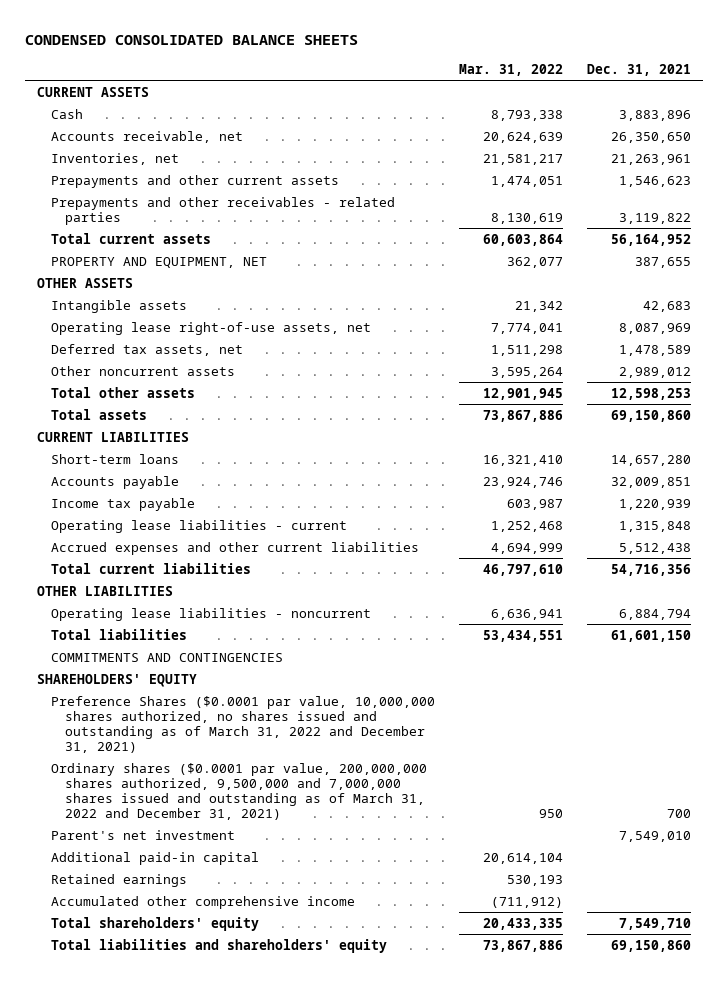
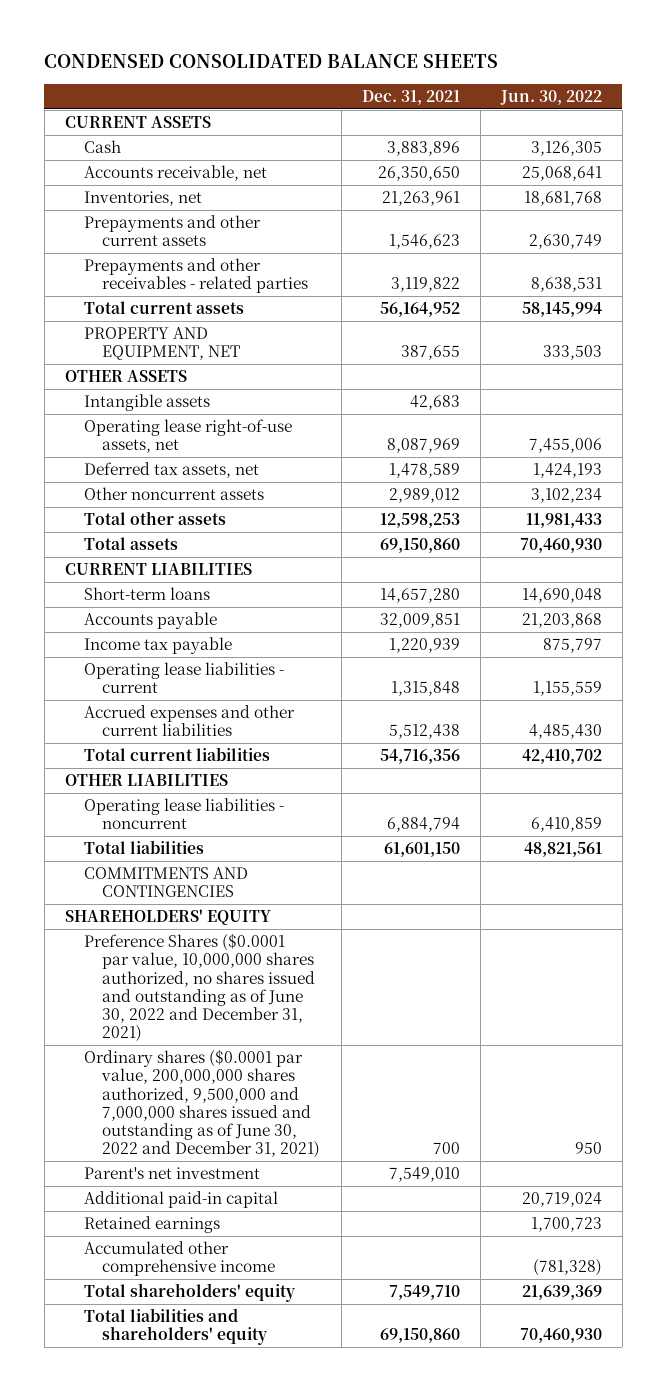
[458,64,563,77] Mar. 31, 2022 -> none
none -> [499,89,602,105] Jun. 30, 2022
[51,695,436,754] Preference Shares ($0.0001 par value, 10,000,000 shares authorized, no shares issued and outstanding as of March 31, 2022 and December 31, 2021) -> [83,933,316,1043] Preference Shares ($0.0001 par value, 10,000,000 shares authorized, no shares issued and outstanding as of June 30, 2022 and December 31, 2021)
[51,762,428,821] Ordinary shares ($0.0001 par value, 200,000,000 shares authorized, 9,500,000 and 7,000,000 shares issued and outstanding as of March 31, 2022 and December 31, 2021) -> [83,1049,321,1159] Ordinary shares ($0.0001 par value, 200,000,000 shares authorized, 9,500,000 and 7,000,000 shares issued and outstanding as of June 30, 2022 and December 31, 2021)

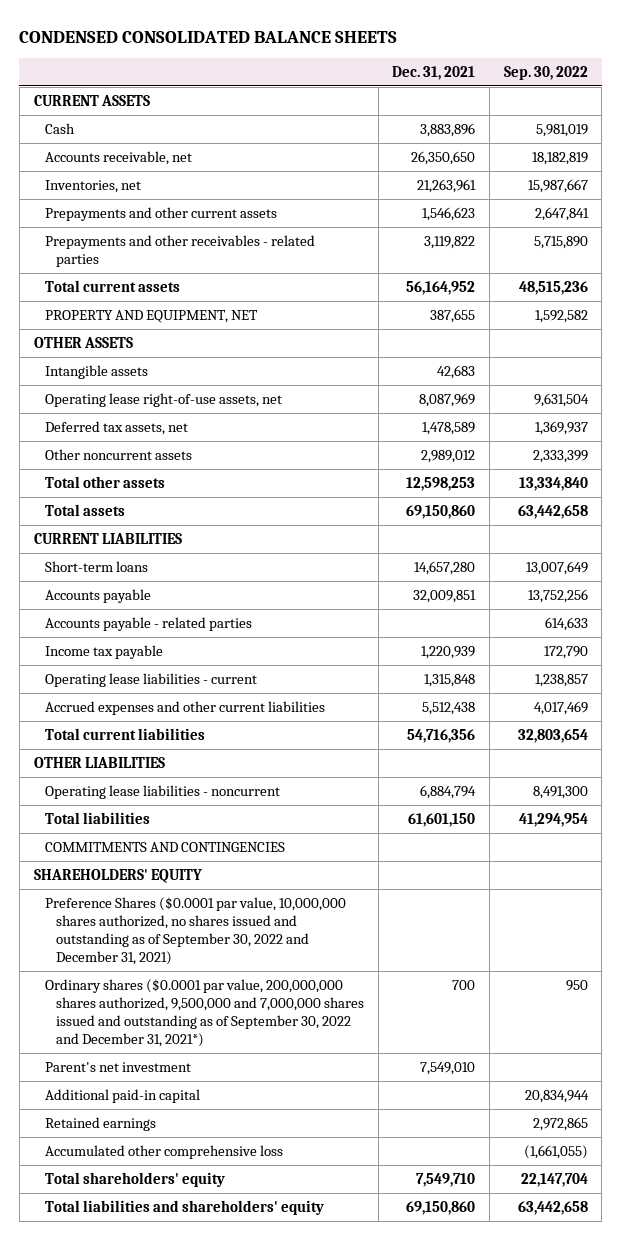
[499,89,602,105] Jun. 30, 2022 -> none
none -> [503,66,588,81] Sep. 30, 2022
none -> [44,617,252,632] Accounts payable - related parties
[83,933,316,1043] Preference Shares ($0.0001 par value, 10,000,000 shares authorized, no shares issued and outstanding as of June 30, 2022 and December 31, 2021) -> [44,897,346,966] Preference Shares ($0.0001 par value, 10,000,000 shares authorized, no shares issued and outstanding as of September 30, 2022 and December 31, 2021)
[83,1049,321,1159] Ordinary shares ($0.0001 par value, 200,000,000 shares authorized, 9,500,000 and 7,000,000 shares issued and outstanding as of June 30, 2022 and December 31, 2021) -> [44,979,365,1048] Ordinary shares ($0.0001 par value, 200,000,000 shares authorized, 9,500,000 and 7,000,000 shares issued and outstanding as of September 30, 2022 and December 31, 2021*)
[83,1241,276,1277] Accumulated other comprehensive income -> [44,1145,283,1160] Accumulated other comprehensive loss

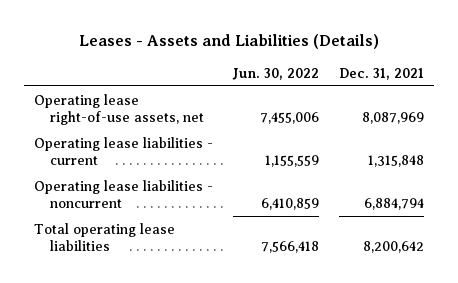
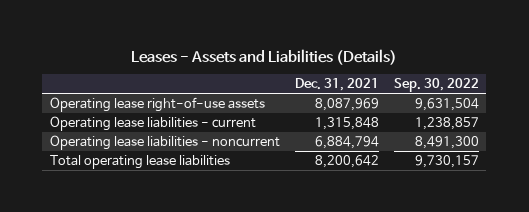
[232,67,320,80] Jun. 30, 2022 -> none
none -> [393,78,479,93] Sep. 30, 2022
[34,93,204,125] Operating lease right-of-use assets, net -> [49,97,265,113] Operating lease right-of-use assets

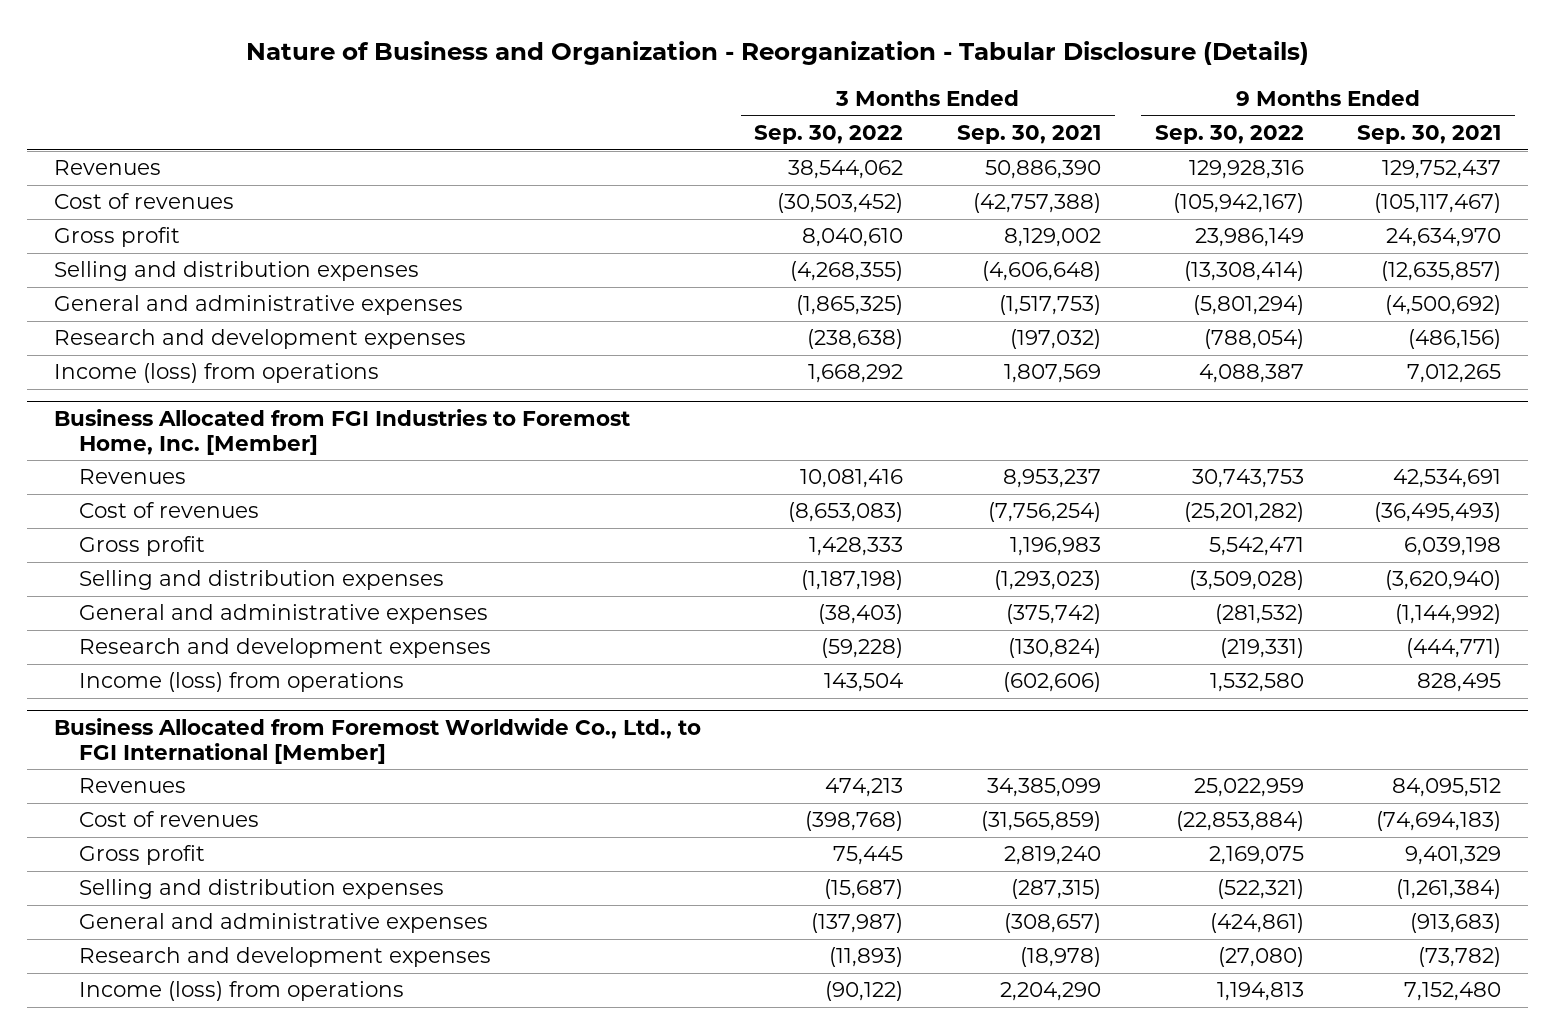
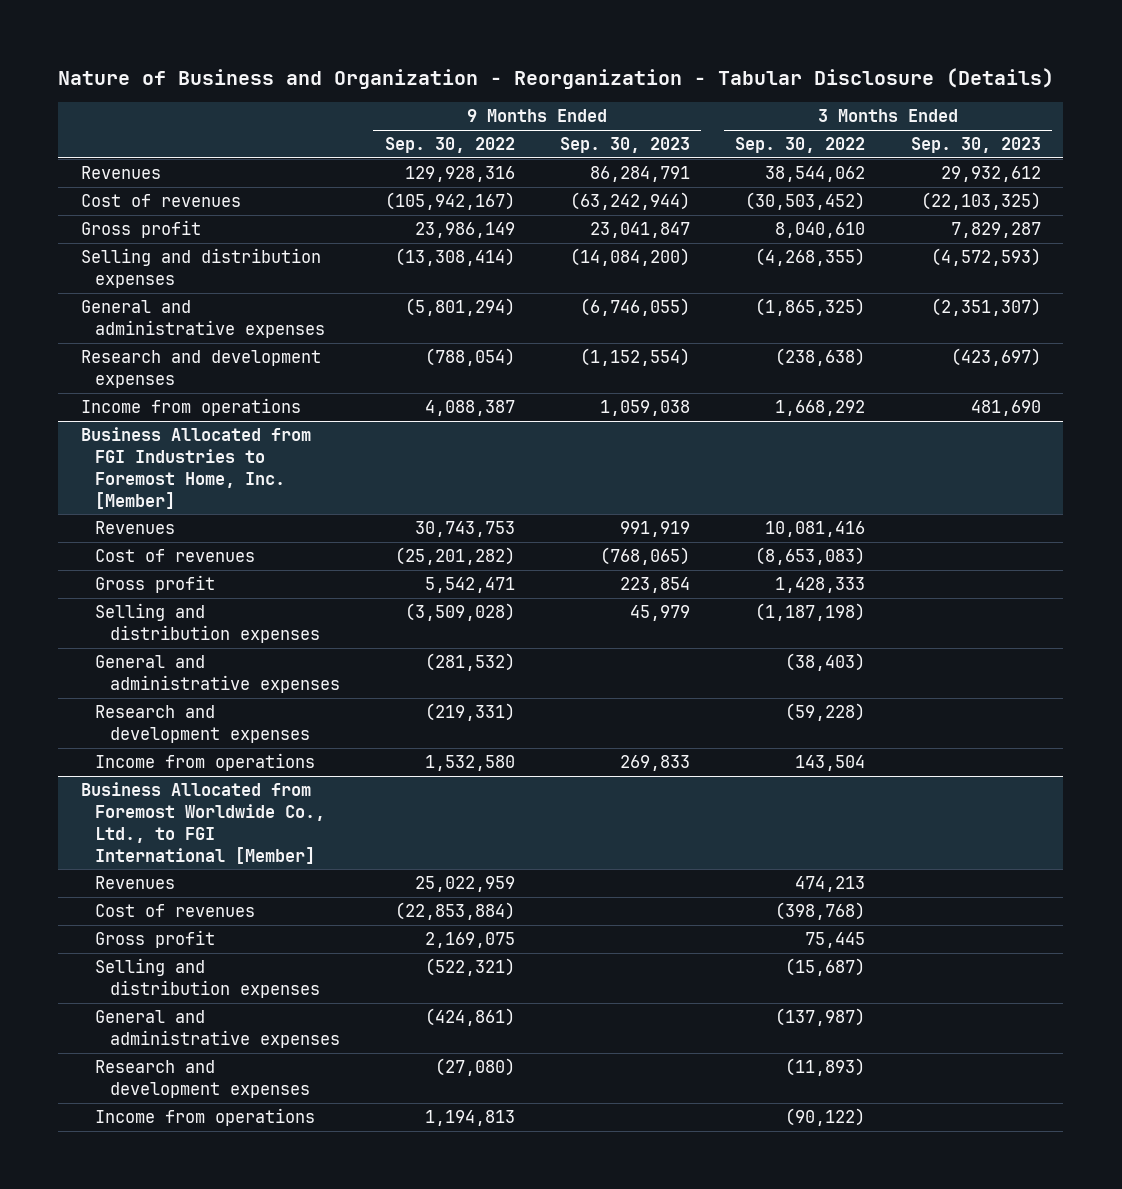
[957,125,1102,145] Sep. 30, 2021 -> none
[1357,125,1502,145] Sep. 30, 2021 -> none
none -> [560,137,691,154] Sep. 30, 2023
none -> [910,137,1041,154] Sep. 30, 2023
[53,363,379,384] Income (loss) from operations -> [80,398,301,417] Income from operations
[78,672,404,693] Income (loss) from operations -> [95,753,316,772] Income from operations
[78,981,404,1002] Income (loss) from operations -> [95,1108,316,1127] Income from operations

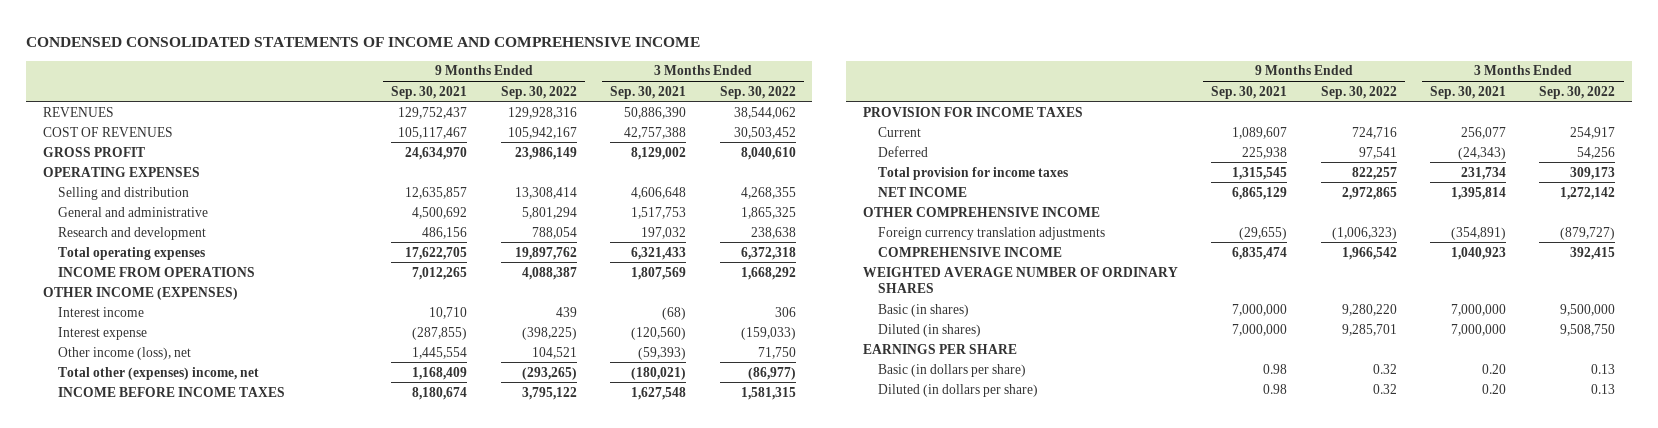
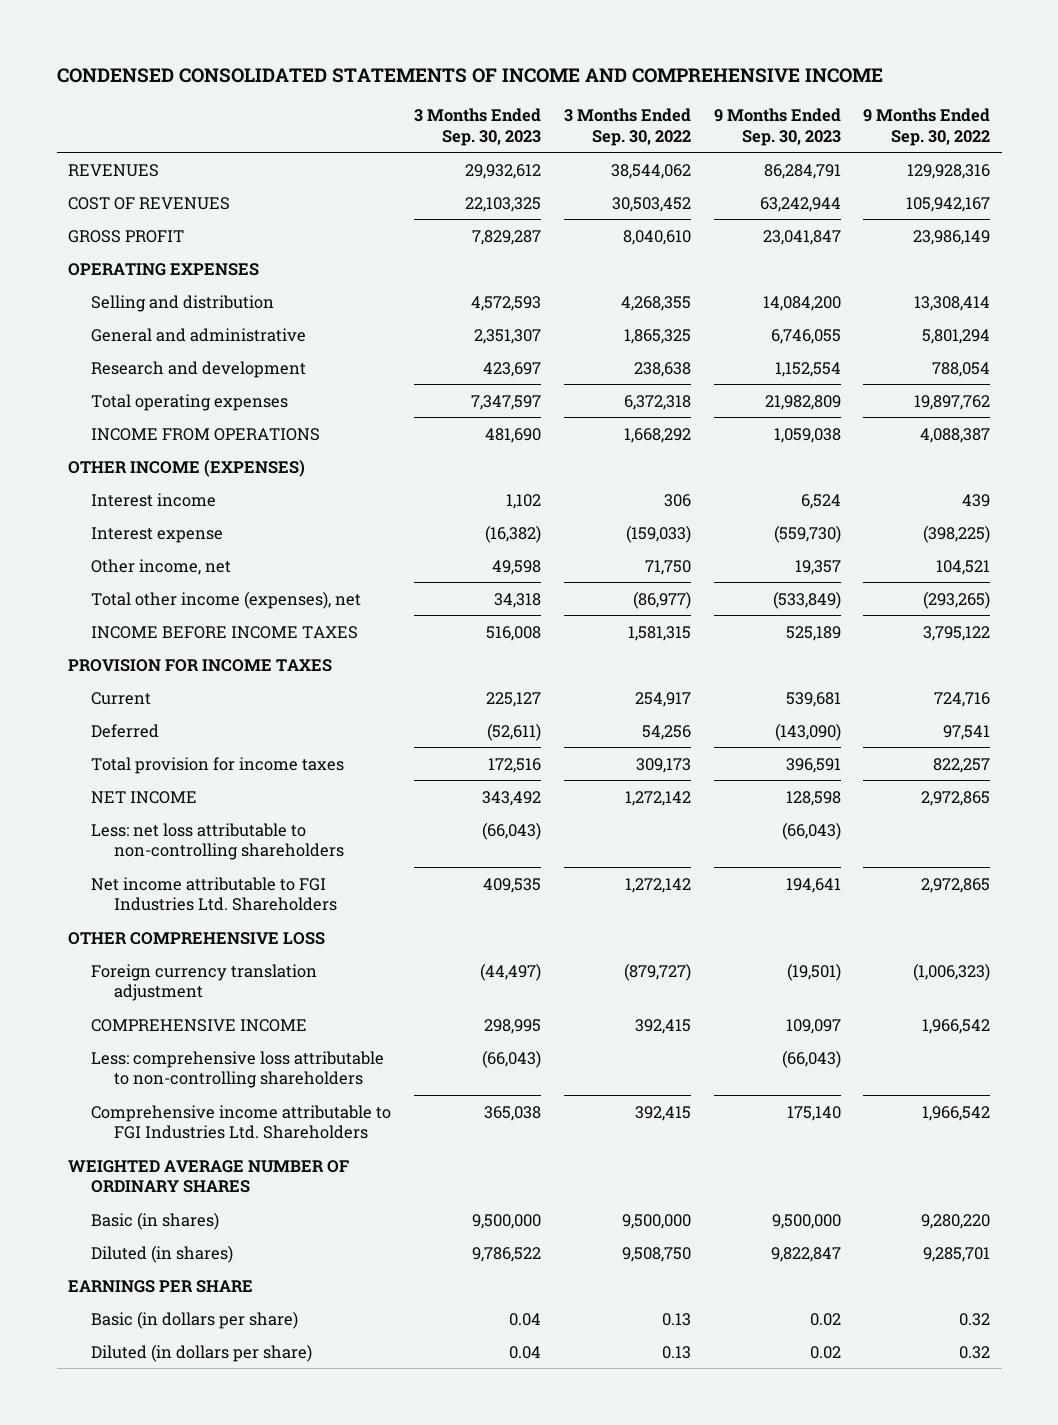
[391,85,468,99] Sep. 30, 2021 -> none
[610,85,687,99] Sep. 30, 2021 -> none
none -> [413,108,541,146] 3 Months Ended Sep. 30, 2023
none -> [713,108,841,146] 9 Months Ended Sep. 30, 2023
[58,346,192,360] Other income (loss), net -> [91,558,232,575] Other income, net
[58,366,260,380] Total other (expenses) income, net -> [91,590,362,609] Total other income (expenses), net
none -> [91,822,345,861] Less: net loss attributable to non-controlling shareholders
none -> [91,876,338,912] Net income attributable to FGI Industries Ltd. Shareholders
[862,206,1100,217] OTHER COMPREHENSIVE INCOME -> [68,931,326,945] OTHER COMPREHENSIVE LOSS
[877,226,1105,240] Foreign currency translation adjustments -> [91,963,318,1002] Foreign currency translation adjustment
none -> [91,1050,385,1089] Less: comprehensive loss attributable to non-controlling shareholders
none -> [91,1104,392,1140] Comprehensive income attributable to FGI Industries Ltd. Shareholders

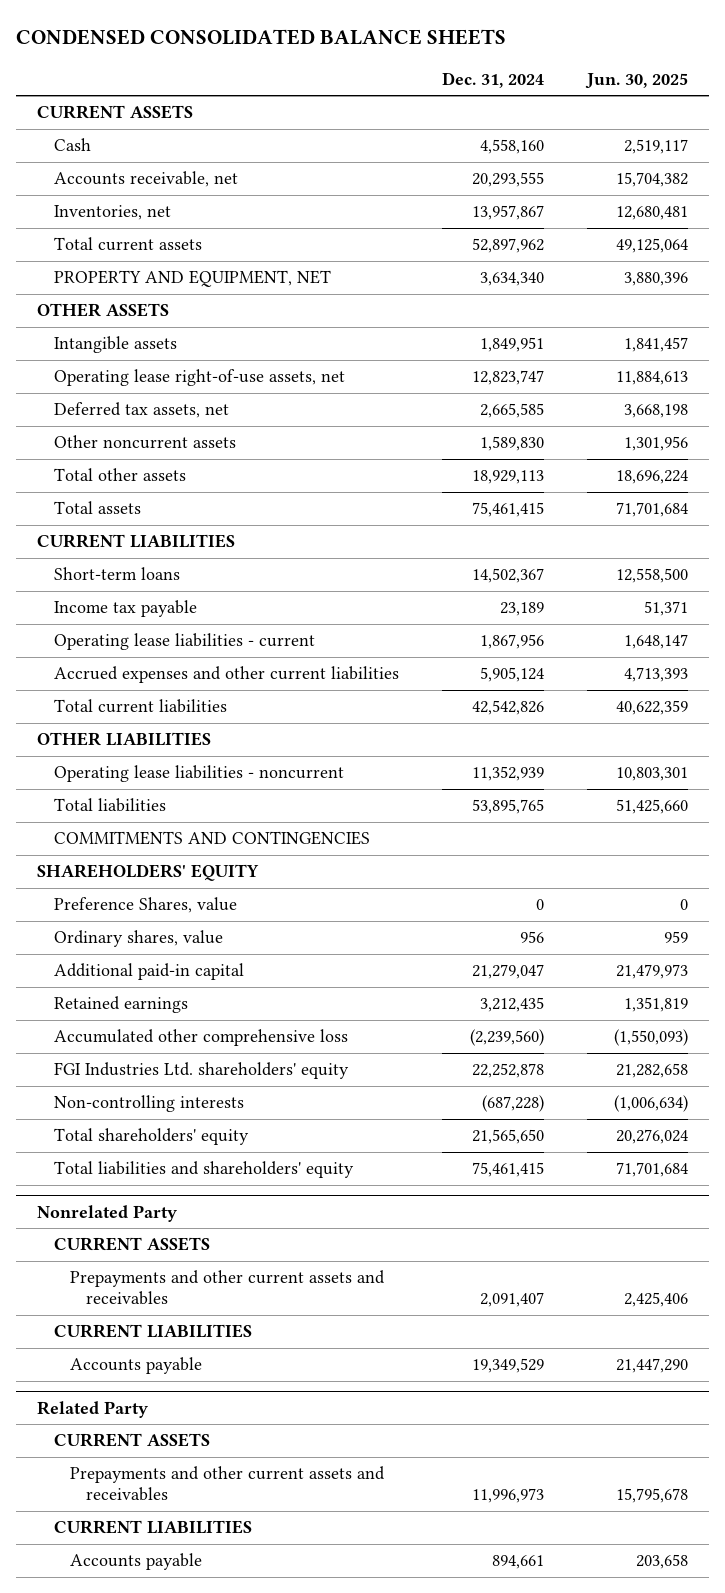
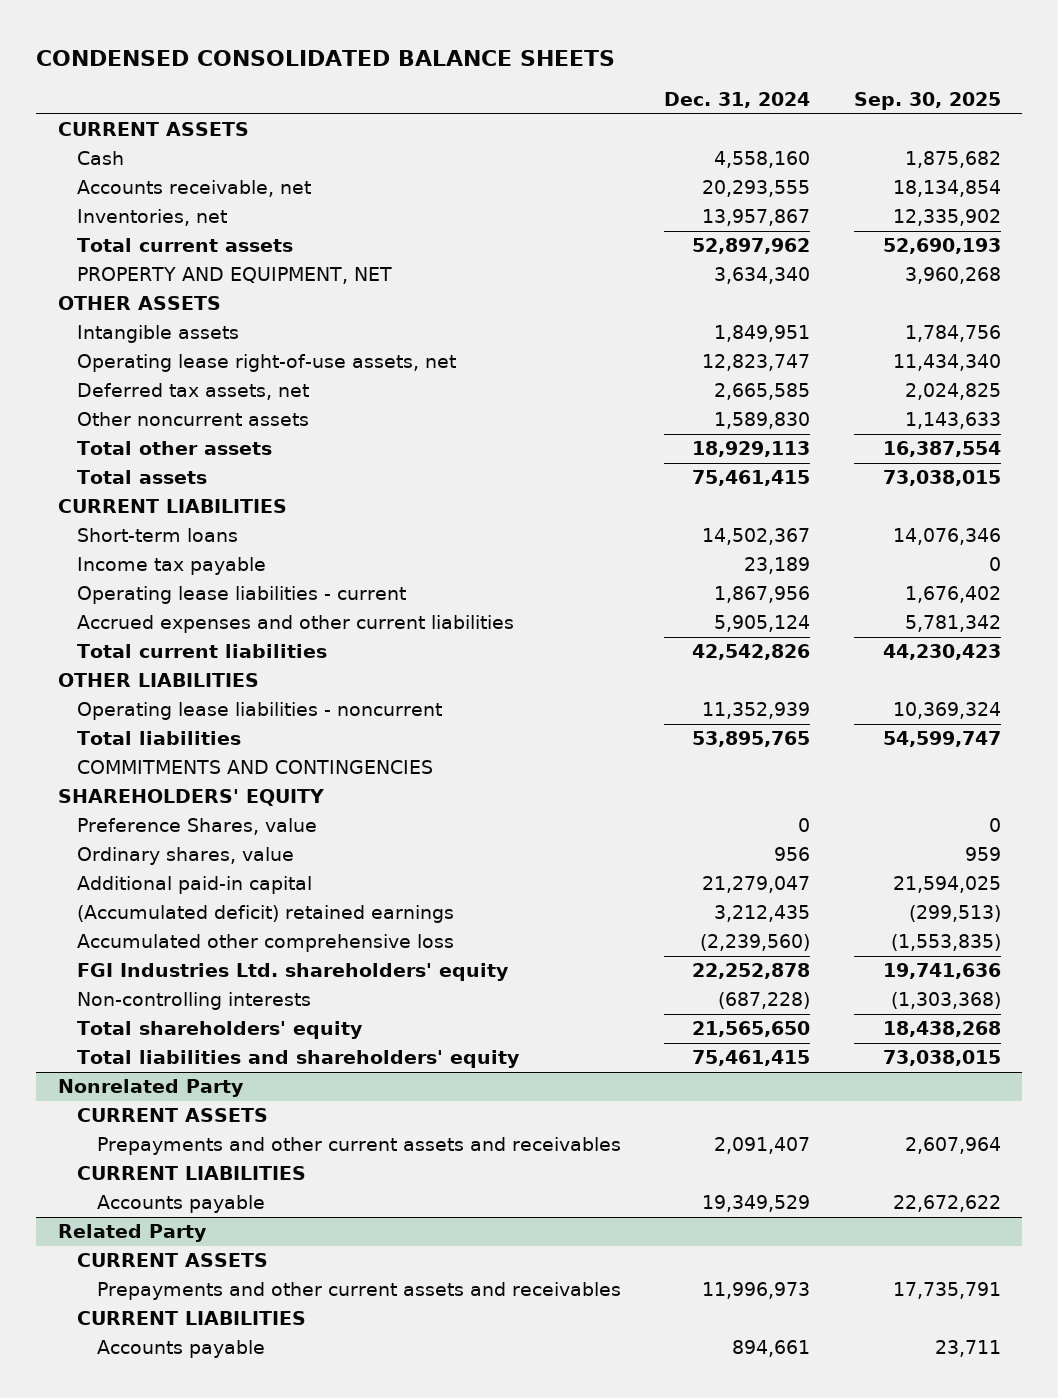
[584,72,688,89] Jun. 30, 2025 -> none
none -> [853,92,1001,111] Sep. 30, 2025
[53,996,188,1014] Retained earnings -> [77,905,455,924] (Accumulated deficit) retained earnings

